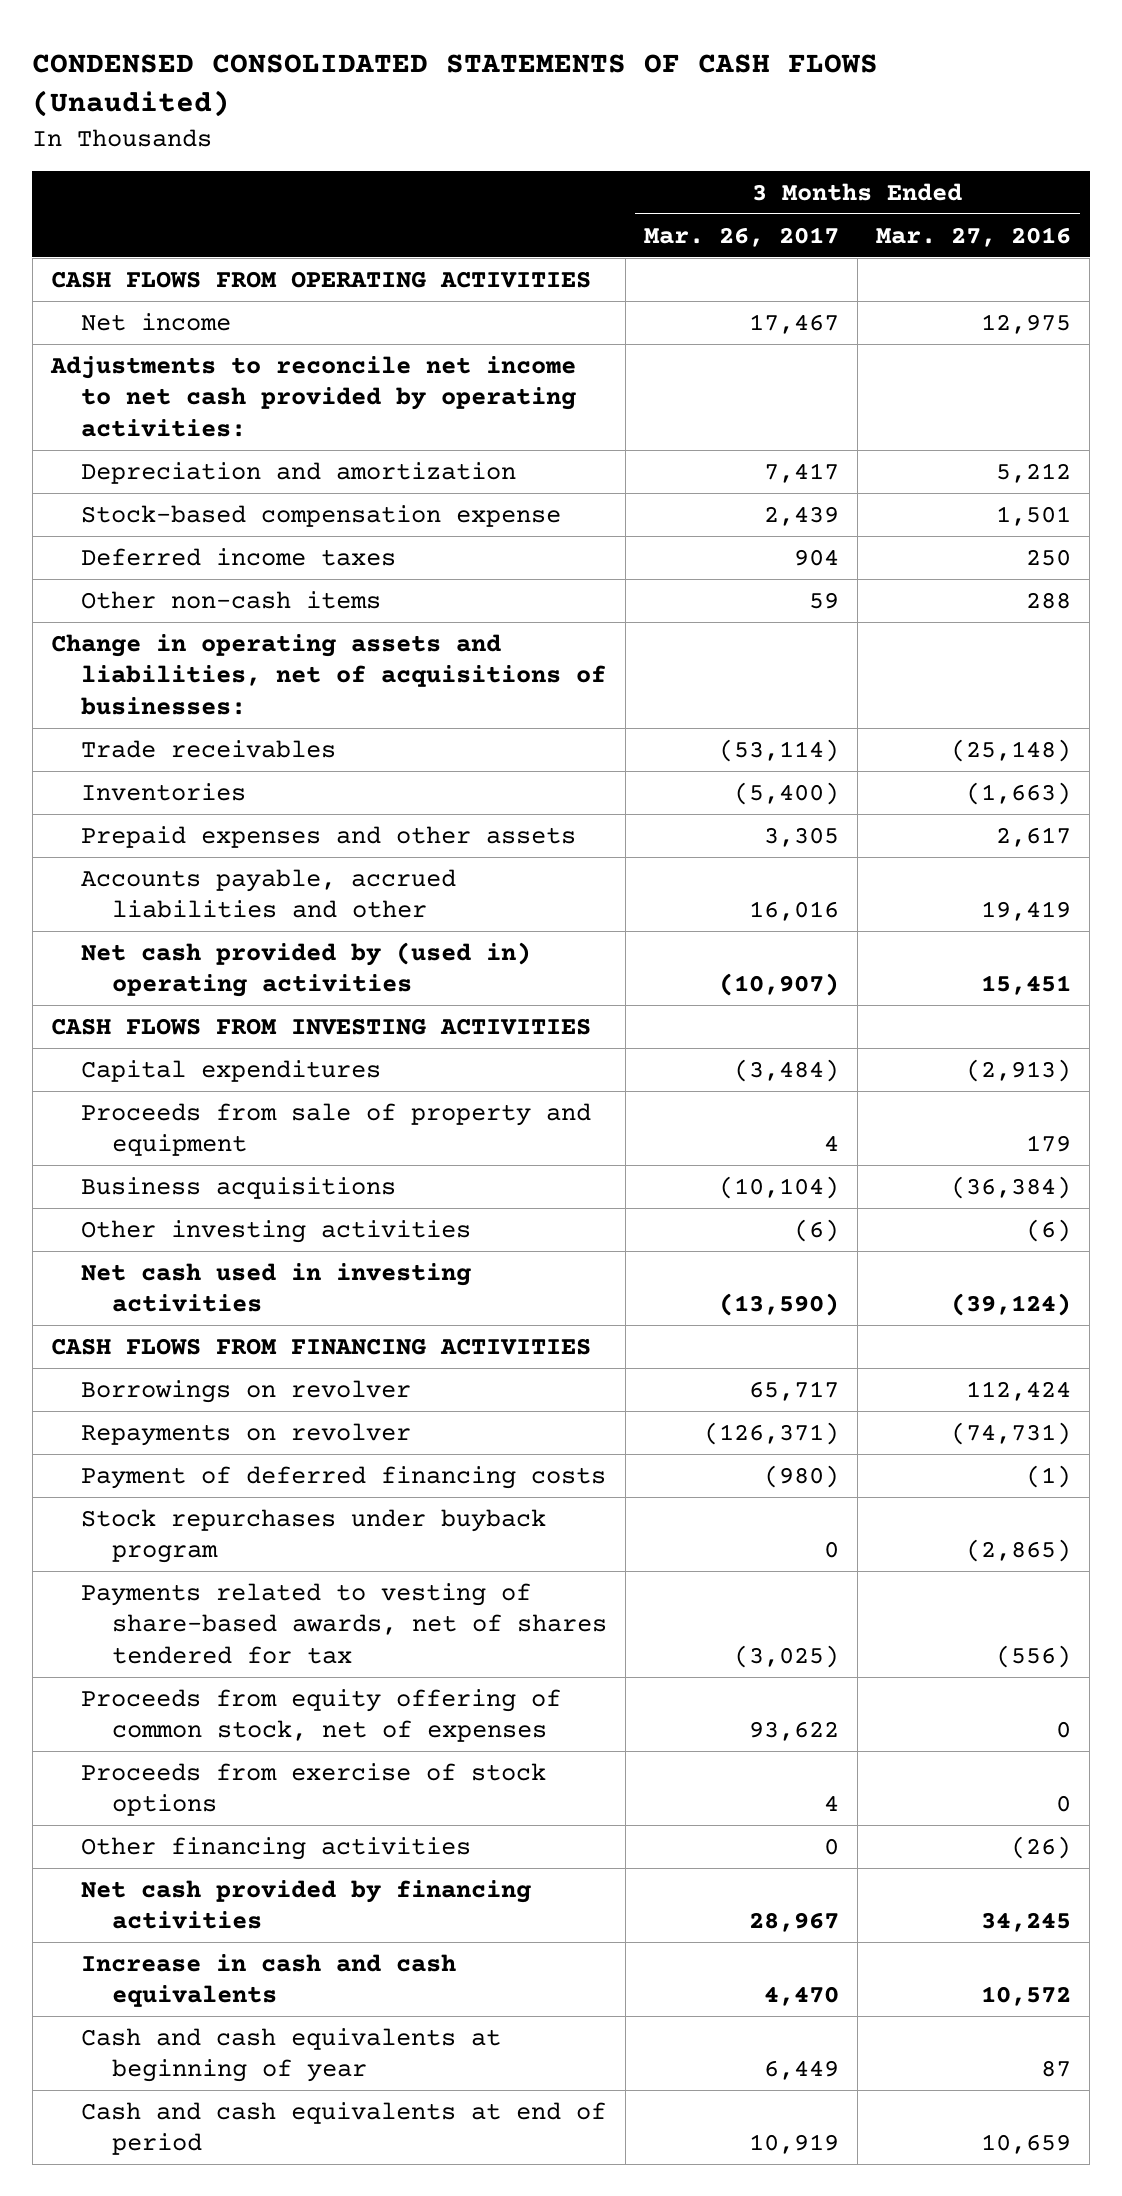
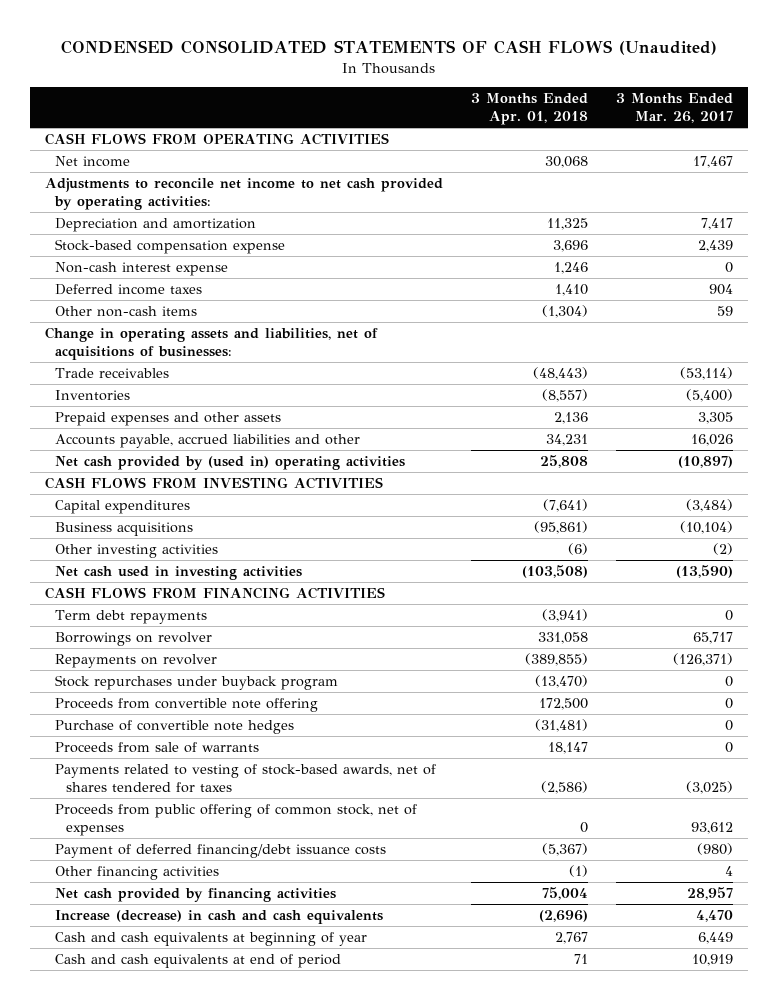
[876,226,1072,247] Mar. 27, 2016 -> none
none -> [471,93,589,126] 3 Months Ended Apr. 01, 2018
none -> [55,262,229,277] Non-cash interest expense
[748,901,839,922] 16,016 -> [691,434,734,447] 16,026
[718,973,839,997] (10,907) -> [678,456,734,469] (10,897)
[81,1102,592,1157] Proceeds from sale of property and equipment -> none
[793,1218,839,1242] (6) -> [713,543,734,556] (2)
none -> [55,610,208,625] Term debt repayments
[81,1465,607,1489] Payment of deferred financing costs -> none
[81,1762,547,1817] Proceeds from exercise of stock options -> none
none -> [55,698,319,713] Proceeds from convertible note offering
none -> [55,720,295,735] Purchase of convertible note hedges
none -> [55,742,260,754] Proceeds from sale of warrants
[81,1582,607,1665] Payments related to vesting of share-based awards, net of shares tendered for tax -> [55,764,437,793] Payments related to vesting of stock-based awards, net of shares tendered for taxes
[81,1688,562,1743] Proceeds from equity offering of common stock, net of expenses -> [55,804,418,836] Proceeds from public offering of common stock, net of expenses
[748,1721,839,1742] 93,622 -> [691,821,734,834] 93,612
none -> [55,844,387,859] Payment of deferred financing/debt issuance costs
[823,1837,839,1855] 0 -> [725,866,734,877] 4
[748,1912,839,1933] 28,967 -> [687,887,734,901] 28,957
[81,1953,457,2008] Increase in cash and cash equivalents -> [55,910,384,925] Increase (decrease) in cash and cash equivalents

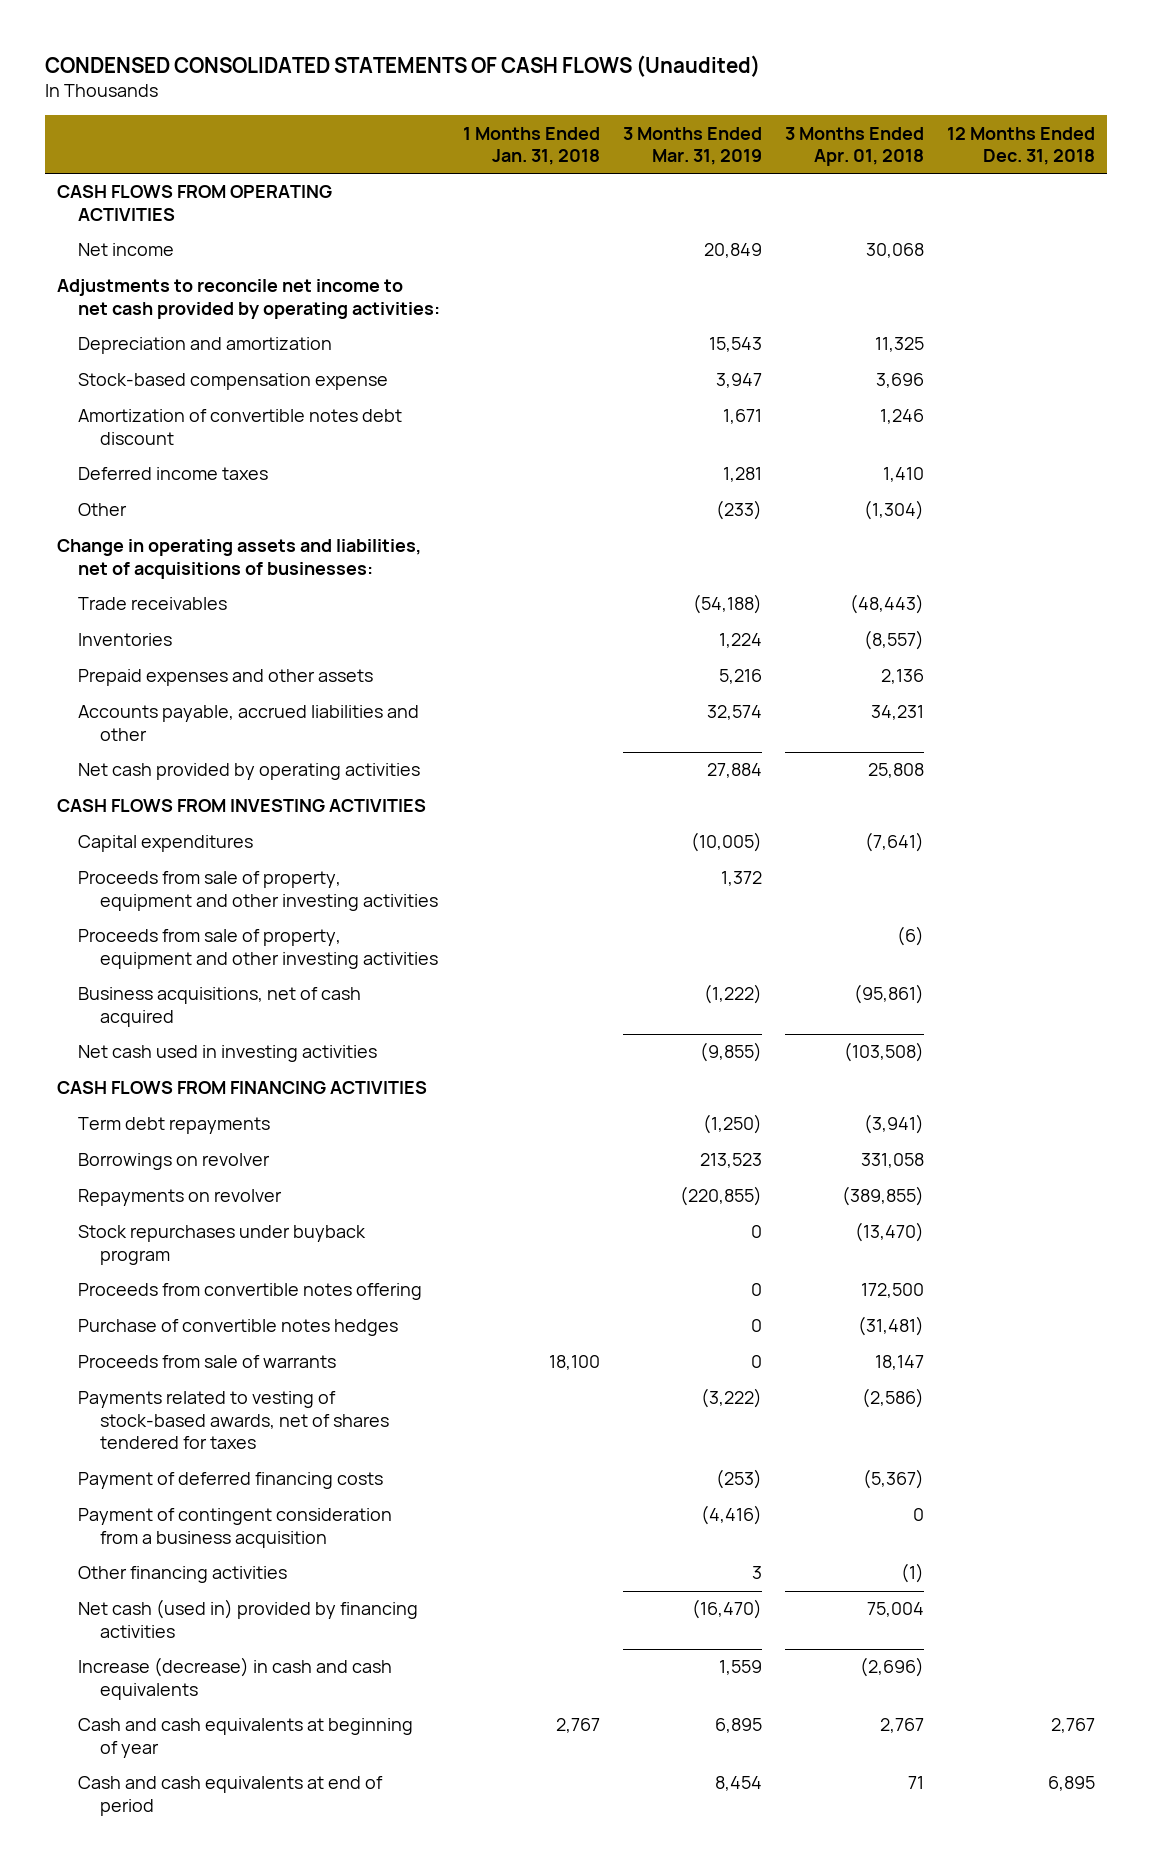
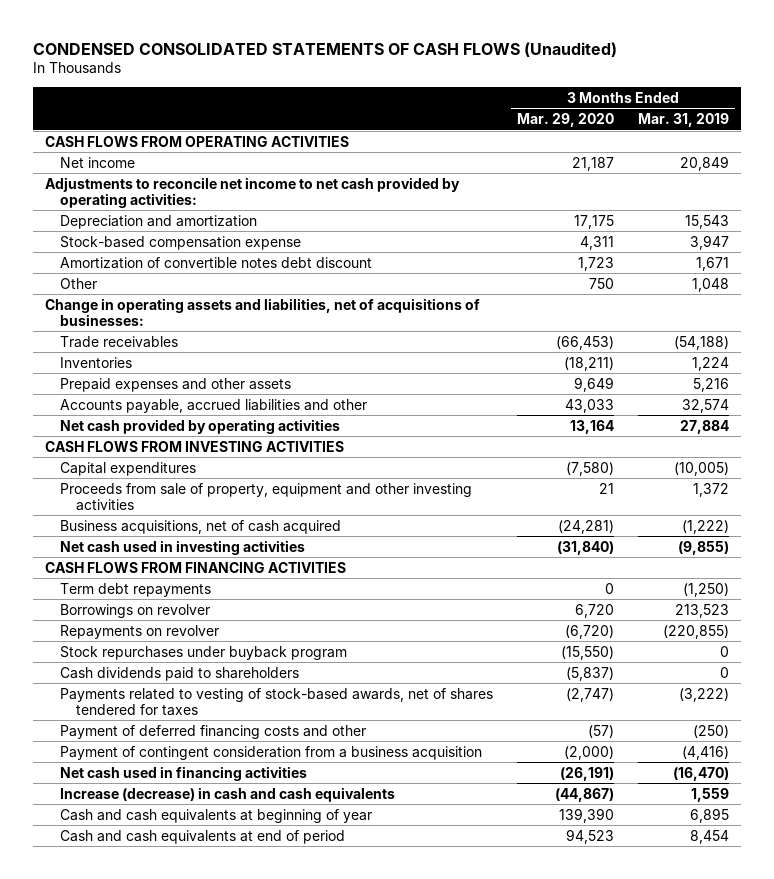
[463,126,601,165] 1 Months Ended Jan. 31, 2018 -> none
[785,126,925,166] 3 Months Ended Apr. 01, 2018 -> none
[947,126,1096,165] 12 Months Ended Dec. 31, 2018 -> none
none -> [517,113,615,128] Mar. 29, 2020
[78,467,269,481] Deferred income taxes -> none
[716,500,763,521] (233) -> [692,277,730,292] 1,048
[78,929,438,969] Proceeds from sale of property, equipment and other investing activities -> none
[78,1283,423,1301] Proceeds from convertible notes offering -> none
[78,1319,399,1337] Purchase of convertible notes hedges -> none
[78,1355,337,1369] Proceeds from sale of warrants -> none
none -> [60,666,300,681] Cash dividends paid to shareholders
[78,1472,384,1490] Payment of deferred financing costs -> [60,724,367,739] Payment of deferred financing costs and other
[716,1469,763,1490] (253) -> [693,724,730,738] (250)
[78,1566,288,1584] Other financing activities -> none
[78,1599,419,1638] Net cash (used in) provided by financing activities -> [60,765,308,781] Net cash used in financing activities

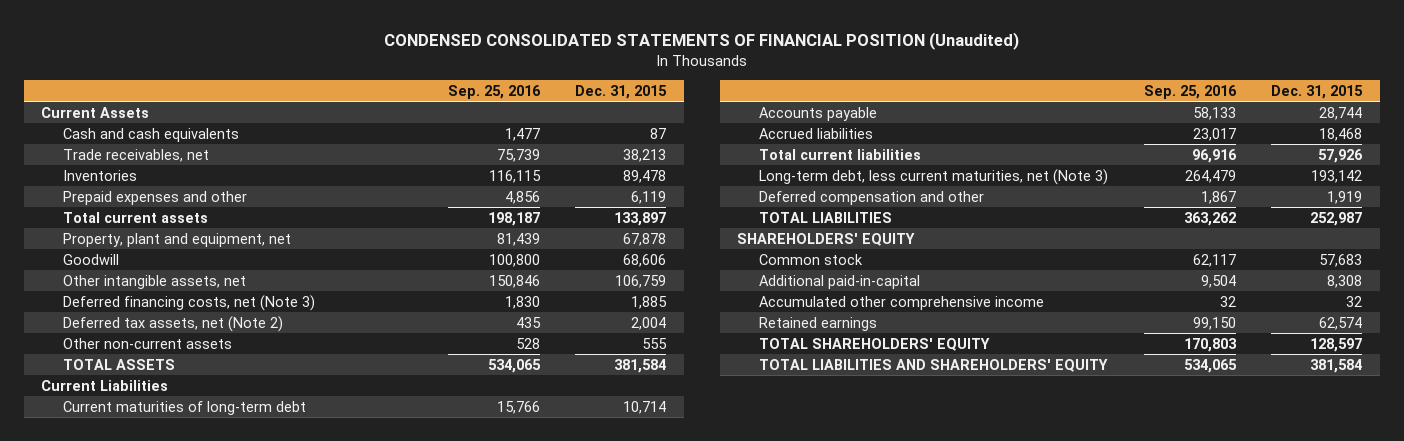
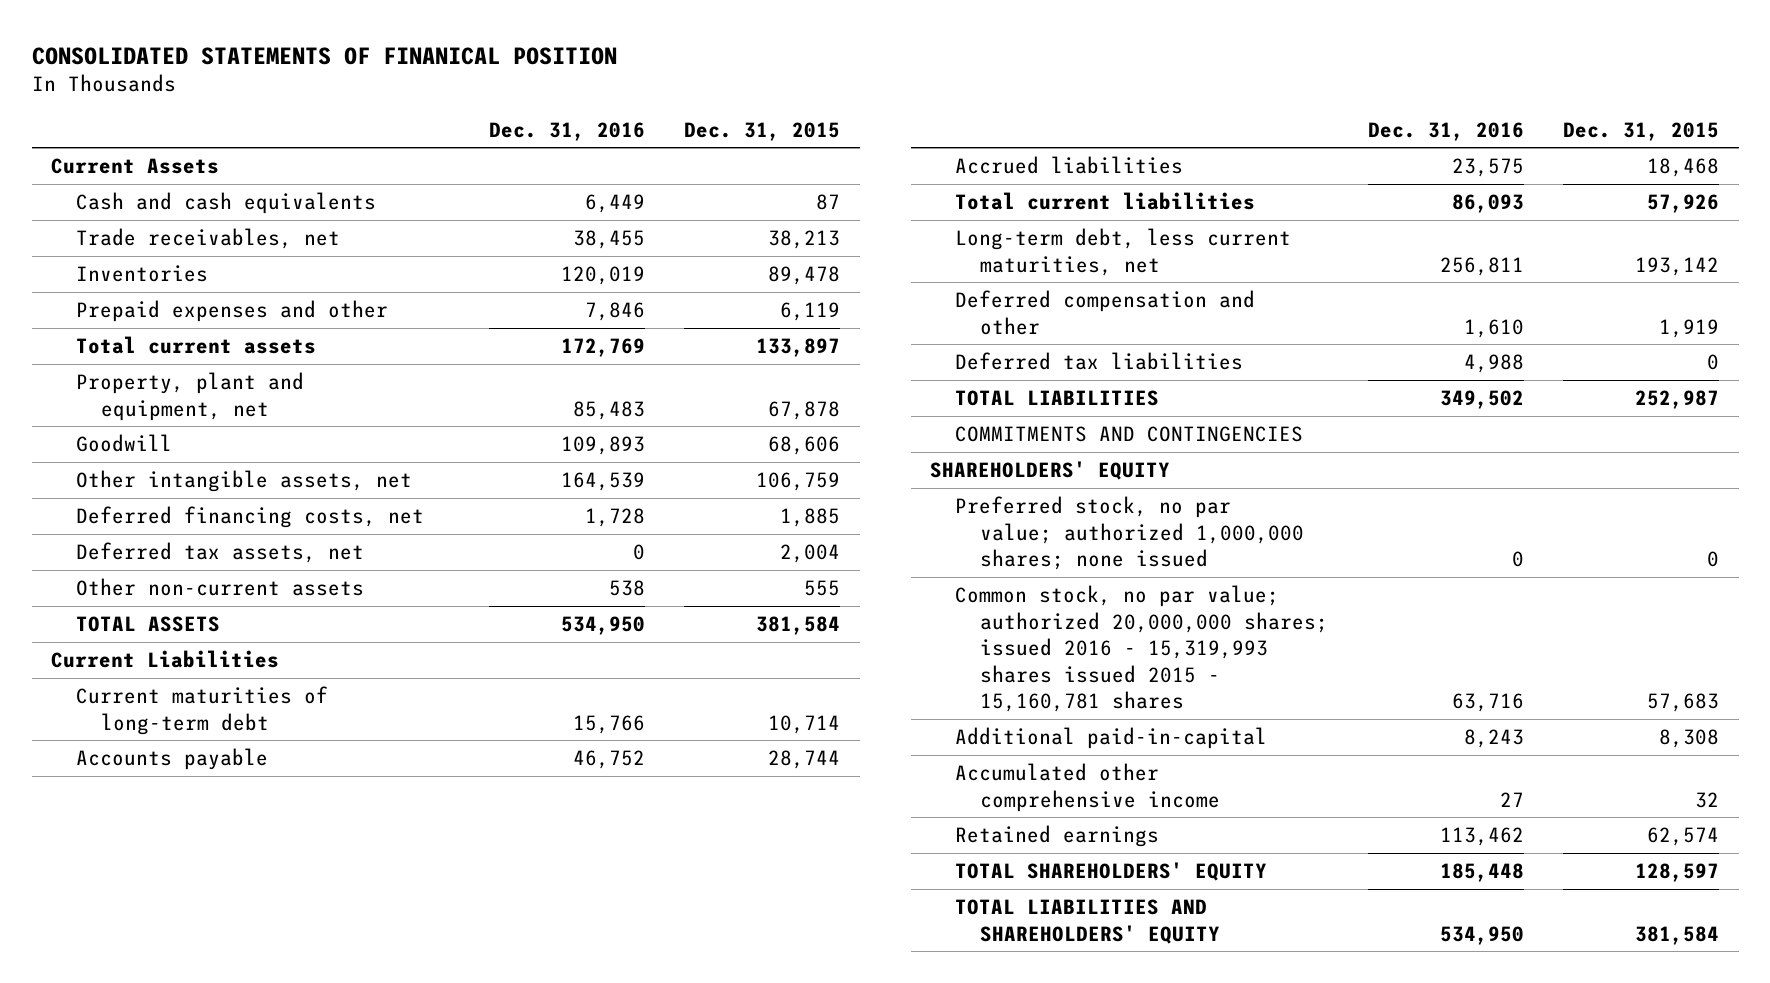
[383,32,1019,51] CONDENSED CONSOLIDATED STATEMENTS OF FINANCIAL POSITION (Unaudited) -> [31,46,617,65] CONSOLIDATED STATEMENTS OF FINANICAL POSITION
[447,84,541,99] Sep. 25, 2016 -> none
none -> [488,121,645,141] Dec. 31, 2016
[63,294,316,311] Deferred financing costs, net (Note 3) -> [76,506,425,529] Deferred financing costs, net
[63,315,284,332] Deferred tax assets, net (Note 2) -> [76,542,365,564] Deferred tax assets, net
[759,168,1109,185] Long-term debt, less current maturities, net (Note 3) -> [955,228,1292,276] Long-term debt, less current maturities, net
none -> [955,352,1244,371] Deferred tax liabilities
none -> [955,426,1304,443] COMMITMENTS AND CONTINGENCIES
none -> [955,496,1305,571] Preferred stock, no par value; authorized 1,000,000 shares; none issued
[759,253,864,265] Common stock -> [955,585,1329,713] Common stock, no par value; authorized 20,000,000 shares; issued 2016 - 15,319,993 shares issued 2015 - 15,160,781 shares

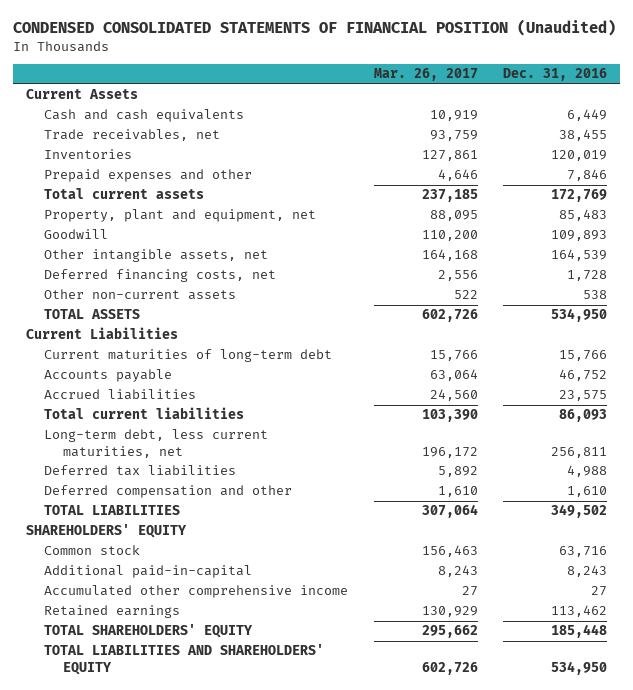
[31,46,617,65] CONSOLIDATED STATEMENTS OF FINANICAL POSITION -> [13,19,617,37] CONDENSED CONSOLIDATED STATEMENTS OF FINANCIAL POSITION (Unaudited)
[683,121,840,141] Dec. 31, 2015 -> none
none -> [373,68,478,82] Mar. 26, 2017
[76,542,365,564] Deferred tax assets, net -> none
[955,290,1256,335] Deferred compensation and other -> [44,485,293,499] Deferred compensation and other
[955,426,1304,443] COMMITMENTS AND CONTINGENCIES -> none
[955,496,1305,571] Preferred stock, no par value; authorized 1,000,000 shares; none issued -> none
[955,585,1329,713] Common stock, no par value; authorized 20,000,000 shares; issued 2016 - 15,319,993 shares issued 2015 - 15,160,781 shares -> [44,545,141,556] Common stock

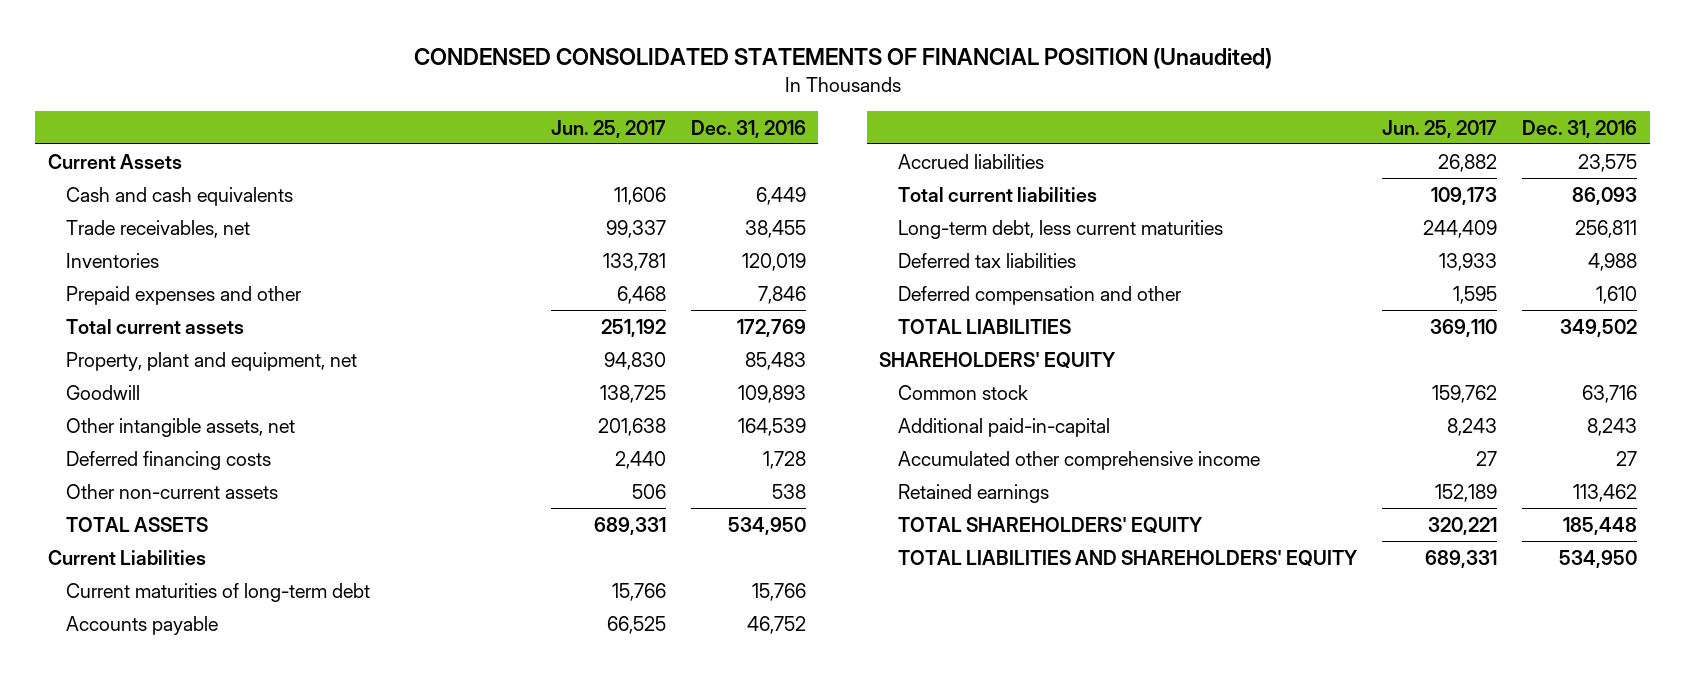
[373,68,478,82] Mar. 26, 2017 -> none
none -> [550,119,666,138] Jun. 25, 2017
[44,269,277,283] Deferred financing costs, net -> [66,450,272,470] Deferred financing costs
[44,429,269,458] Long-term debt, less current maturities, net -> [897,219,1223,239] Long-term debt, less current maturities

